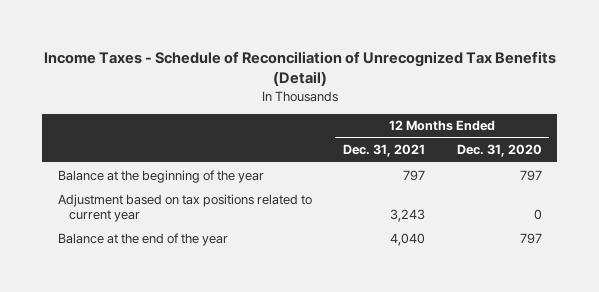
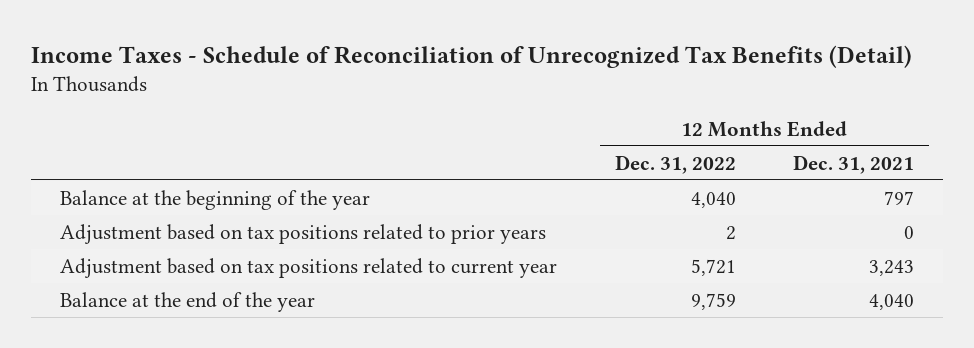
[456,144,542,158] Dec. 31, 2020 -> none
none -> [614,154,736,174] Dec. 31, 2022
none -> [59,223,546,244] Adjustment based on tax positions related to prior years

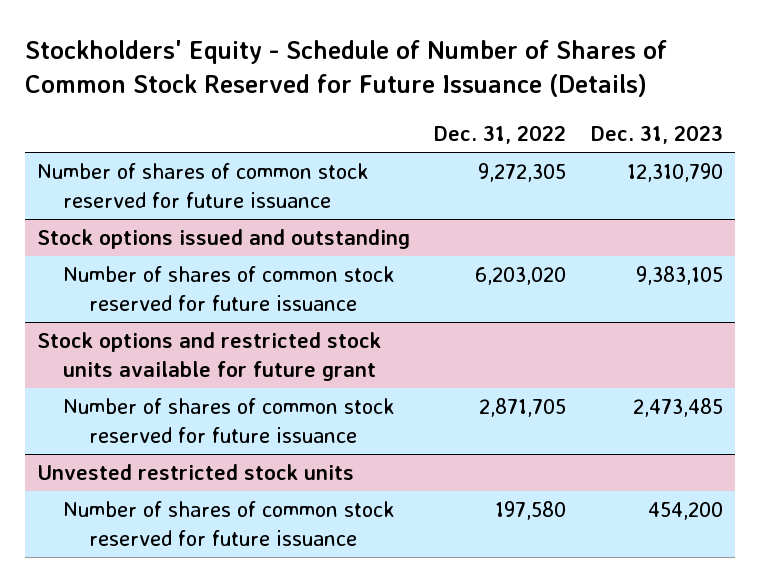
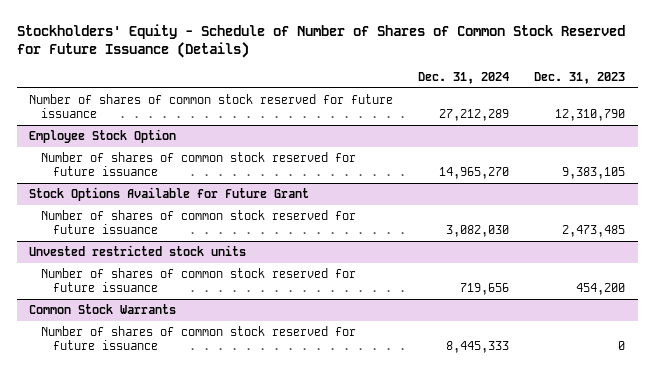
[434,125,567,145] Dec. 31, 2022 -> none
none -> [418,71,510,84] Dec. 31, 2024
[36,229,410,250] Stock options issued and outstanding -> [29,129,177,144] Employee Stock Option
[36,332,381,381] Stock options and restricted stock units available for future grant -> [29,187,310,202] Stock Options Available for Future Grant
none -> [29,304,177,315] Common Stock Warrants
none -> [41,326,357,351] Number of shares of common stock reserved for future issuance

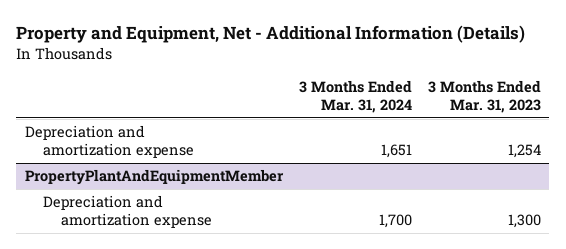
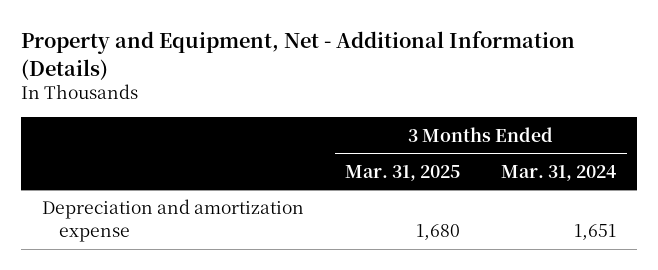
[428,79,542,113] 3 Months Ended Mar. 31, 2023 -> none
none -> [345,164,461,181] Mar. 31, 2025
[24,169,284,186] PropertyPlantAndEquipmentMember -> none
[42,195,212,229] Depreciation and amortization expense -> none

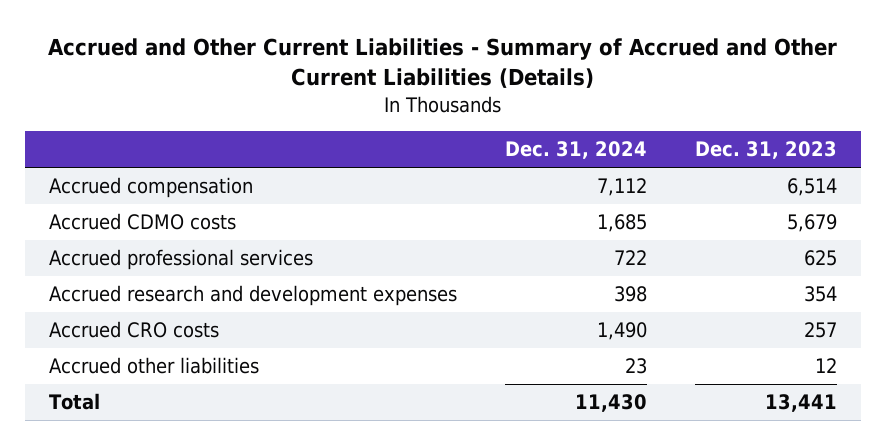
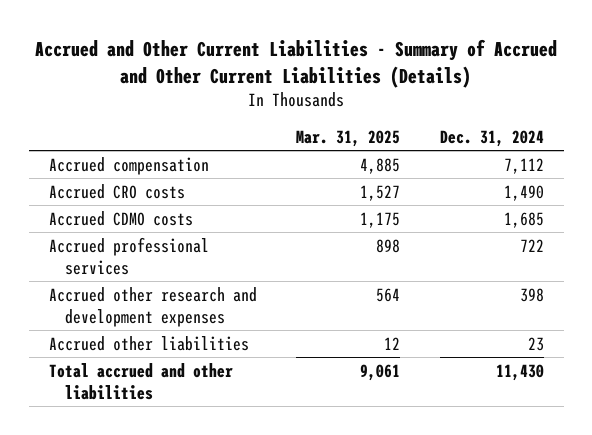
[694,141,837,160] Dec. 31, 2023 -> none
none -> [296,129,401,147] Mar. 31, 2025
[49,321,220,339] Accrued CRO costs -> [48,183,185,199] Accrued CRO costs
[49,285,458,307] Accrued research and development expenses -> [48,286,257,327] Accrued other research and development expenses
[49,393,101,411] Total -> [48,362,233,400] Total accrued and other liabilities

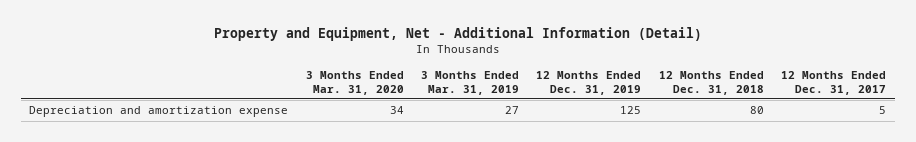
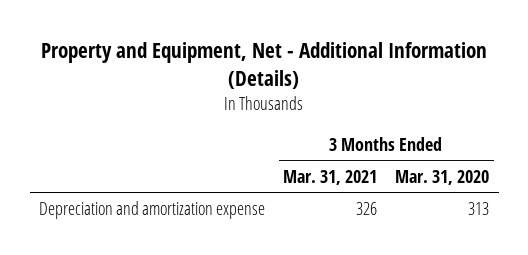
[213,27,702,42] Property and Equipment, Net - Additional Information (Detail) -> [41,41,488,90] Property and Equipment, Net - Additional Information (Details)
[421,70,520,95] 3 Months Ended Mar. 31, 2019 -> none
[536,70,642,95] 12 Months Ended Dec. 31, 2019 -> none
[658,70,764,95] 12 Months Ended Dec. 31, 2018 -> none
[781,70,887,95] 12 Months Ended Dec. 31, 2017 -> none
none -> [283,169,378,185] Mar. 31, 2021
[389,106,404,115] 34 -> [468,202,490,216] 313

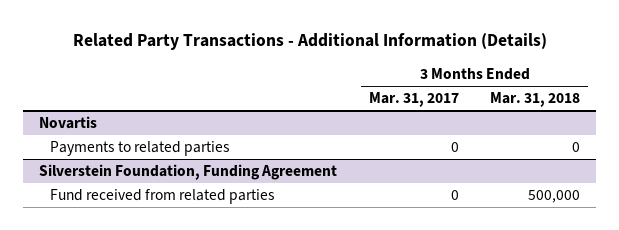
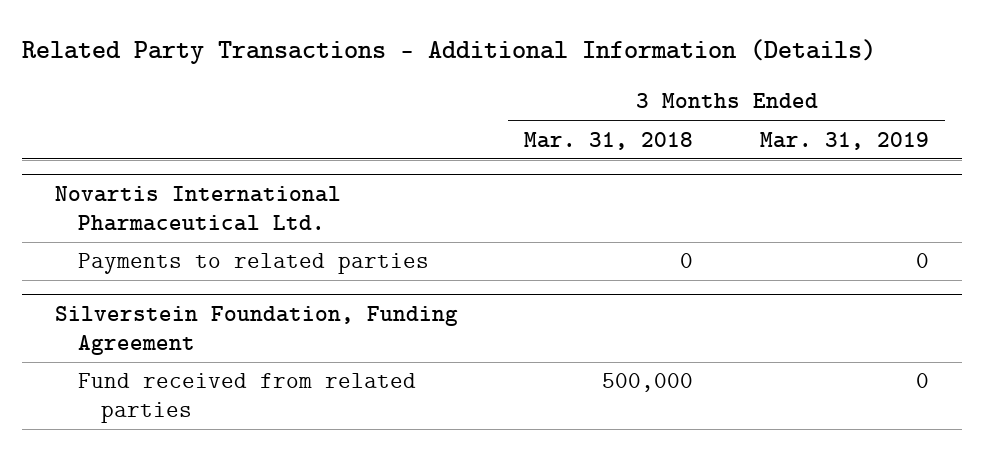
[368,92,459,108] Mar. 31, 2017 -> none
none -> [759,131,929,150] Mar. 31, 2019
[38,116,97,130] Novartis -> [55,185,342,231] Novartis International Pharmaceutical Ltd.

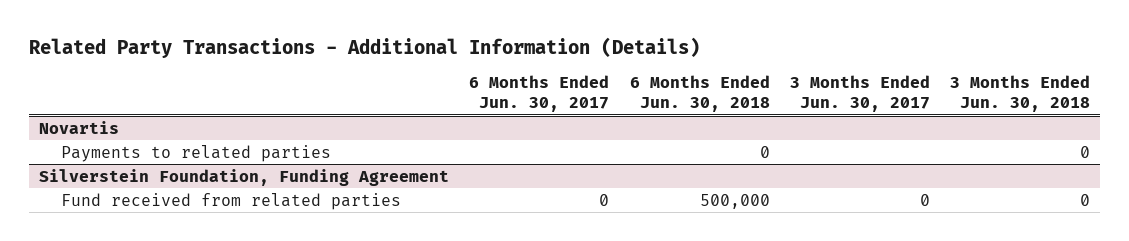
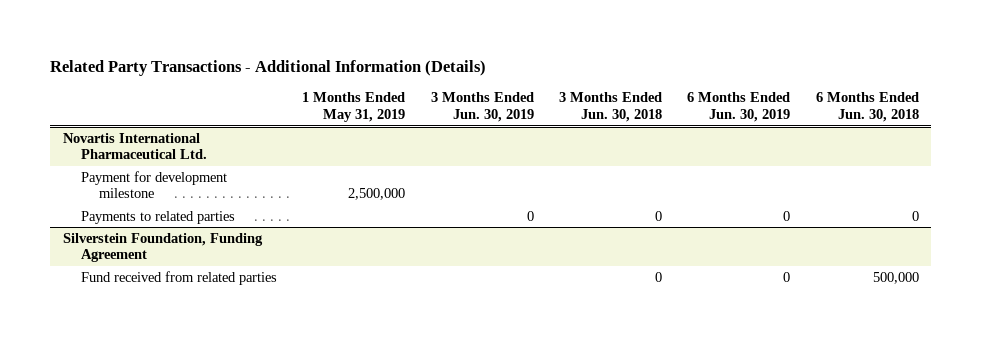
[469,74,610,112] 6 Months Ended Jun. 30, 2017 -> none
[790,74,931,112] 3 Months Ended Jun. 30, 2017 -> none
none -> [302,92,406,123] 1 Months Ended May 31, 2019
none -> [430,92,534,123] 3 Months Ended Jun. 30, 2019
none -> [687,92,791,123] 6 Months Ended Jun. 30, 2019
[39,120,120,134] Novartis -> [62,132,207,160] Novartis International Pharmaceutical Ltd.
none -> [80,170,227,199] Payment for development milestone

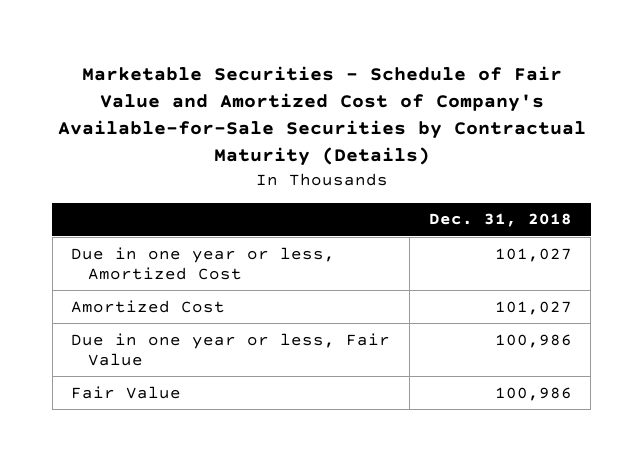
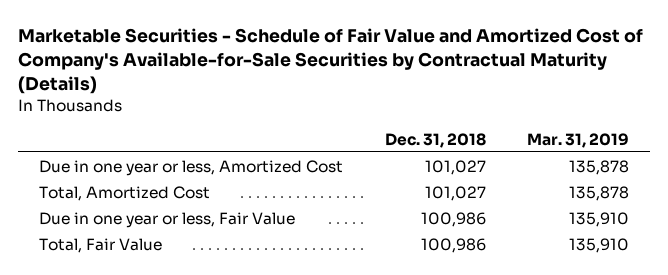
none -> [527,132,630,148] Mar. 31, 2019
[71,299,226,313] Amortized Cost -> [39,185,211,201] Total, Amortized Cost
[71,385,182,399] Fair Value -> [39,237,163,253] Total, Fair Value

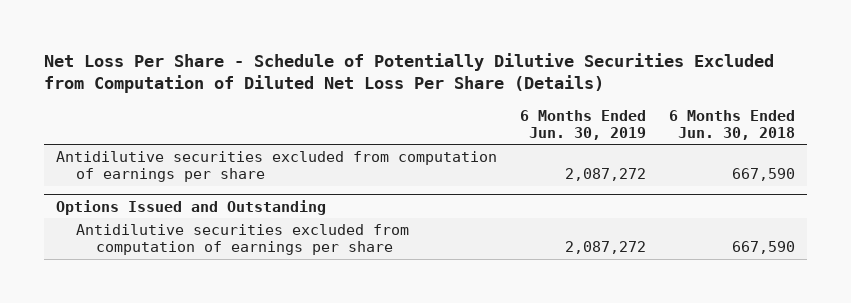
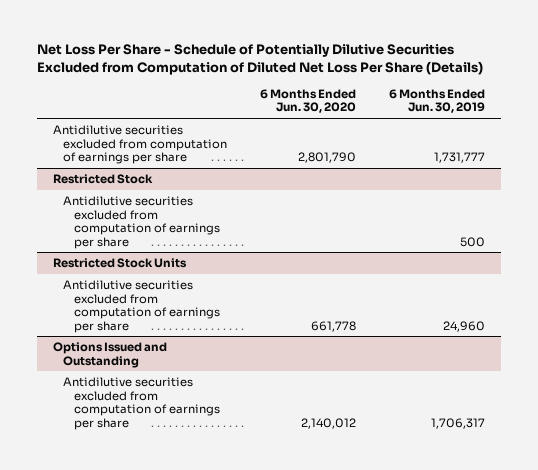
[669,109,796,140] 6 Months Ended Jun. 30, 2018 -> none
none -> [260,88,357,114] 6 Months Ended Jun. 30, 2020
[565,168,647,182] 2,087,272 -> [433,152,485,164] 1,731,777
none -> [52,174,153,185] Restricted Stock
none -> [63,196,220,249] Antidilutive securities excluded from computation of earnings per share
none -> [52,258,187,269] Restricted Stock Units
none -> [63,280,220,333] Antidilutive securities excluded from computation of earnings per share
[565,241,647,255] 2,087,272 -> [430,417,485,429] 1,706,317

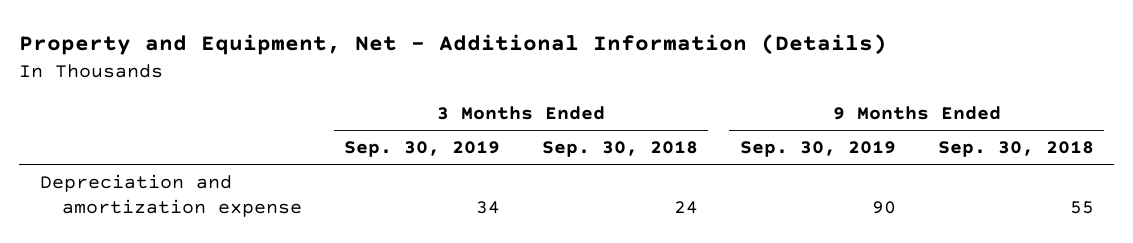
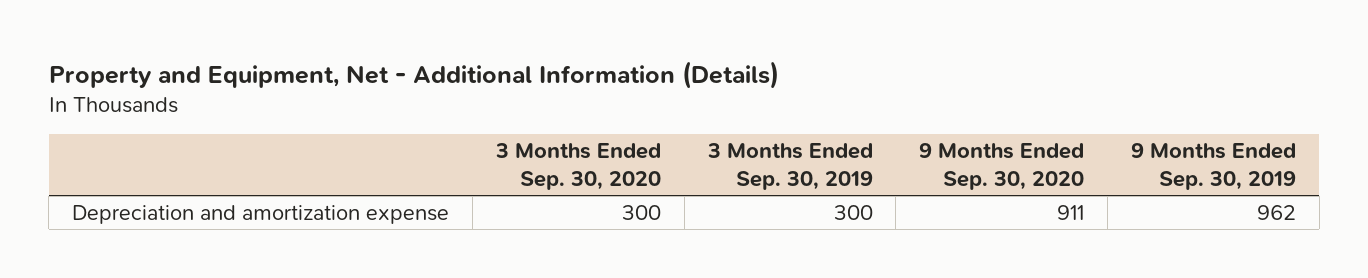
[542,141,699,158] Sep. 30, 2018 -> none
[937,141,1094,158] Sep. 30, 2018 -> none
none -> [494,143,661,190] 3 Months Ended Sep. 30, 2020
none -> [919,143,1085,190] 9 Months Ended Sep. 30, 2020
[476,201,501,215] 34 -> [833,205,873,221] 300
[871,201,896,215] 90 -> [1257,205,1297,221] 962

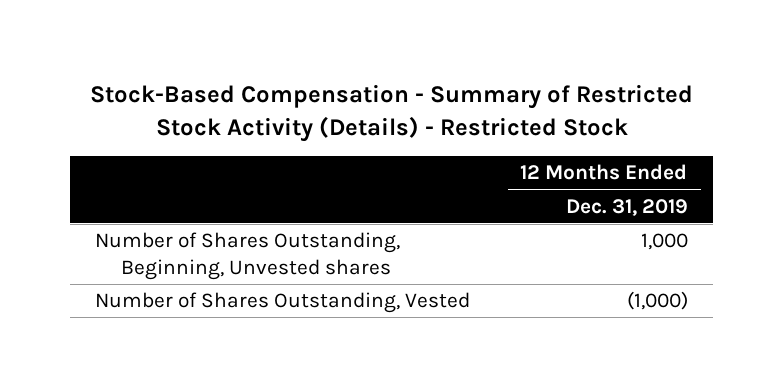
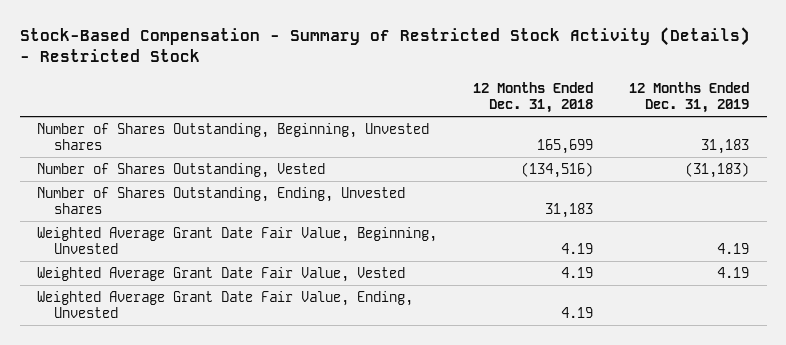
none -> [473,82,594,114] 12 Months Ended Dec. 31, 2018
[640,233,688,251] 1,000 -> [700,139,749,155] 31,183
[626,291,688,311] (1,000) -> [684,161,749,178] (31,183)
none -> [37,186,406,215] Number of Shares Outstanding, Ending, Unvested shares
none -> [37,226,438,255] Weighted Average Grant Date Fair Value, Beginning, Unvested
none -> [37,266,406,282] Weighted Average Grant Date Fair Value, Vested
none -> [37,290,414,319] Weighted Average Grant Date Fair Value, Ending, Unvested

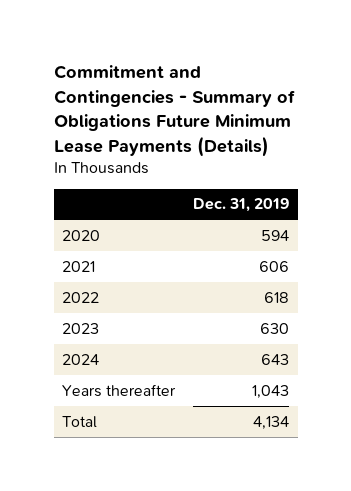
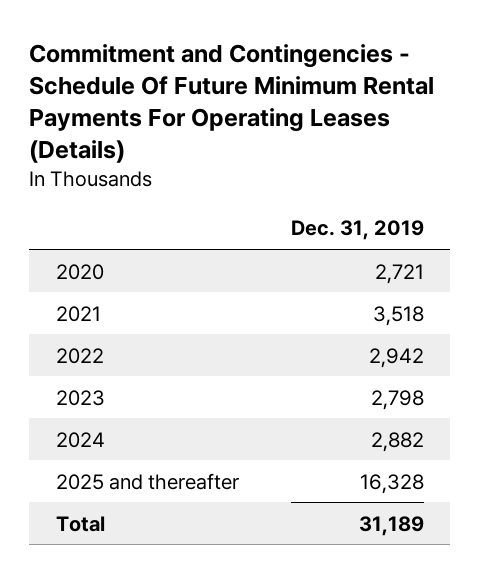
[53,65,295,157] Commitment and Contingencies - Summary of Obligations Future Minimum Lease Payments (Details) -> [29,43,435,164] Commitment and Contingencies - Schedule Of Future Minimum Rental Payments For Operating Leases (Details)
[260,229,289,241] 594 -> [374,263,424,284] 2,721
[258,260,289,272] 606 -> [372,305,424,326] 3,518
[263,291,289,303] 618 -> [368,347,424,368] 2,942
[259,322,289,334] 630 -> [370,389,424,410] 2,798
[260,353,289,365] 643 -> [370,431,424,452] 2,882
[62,383,177,397] Years thereafter -> [55,472,239,490] 2025 and thereafter
[251,384,289,399] 1,043 -> [359,473,424,494] 16,328
[252,415,289,430] 4,134 -> [358,515,424,536] 31,189

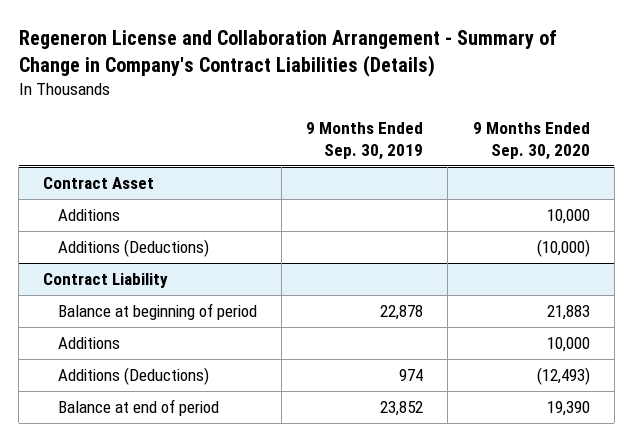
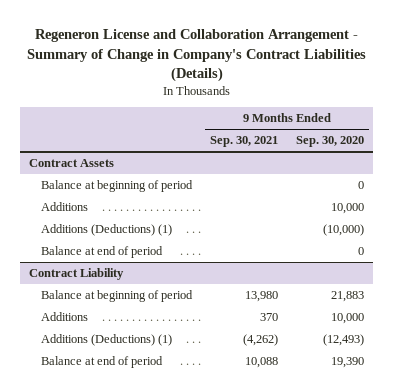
[306,122,424,161] 9 Months Ended Sep. 30, 2019 -> none
none -> [209,136,278,148] Sep. 30, 2021
[43,176,155,189] Contract Asset -> [28,158,114,167] Contract Assets
none -> [40,179,193,192] Balance at beginning of period
[57,238,209,257] Additions (Deductions) -> [40,223,172,236] Additions (Deductions) (1)
none -> [40,245,163,258] Balance at end of period
[57,366,209,385] Additions (Deductions) -> [40,333,172,346] Additions (Deductions) (1)

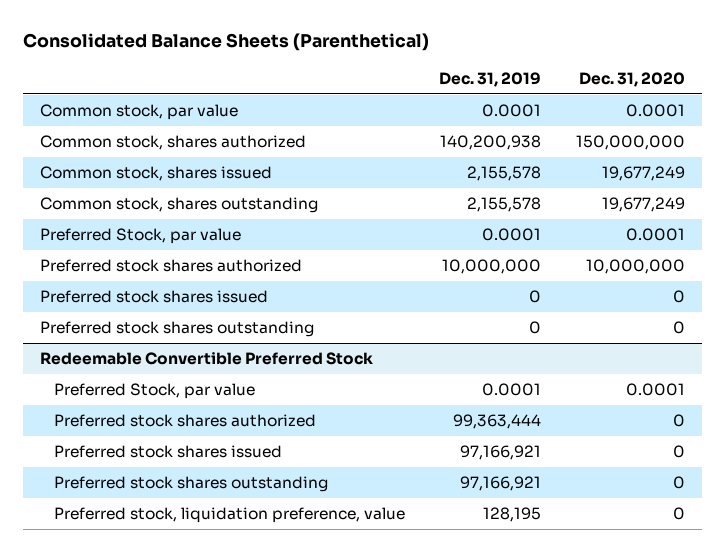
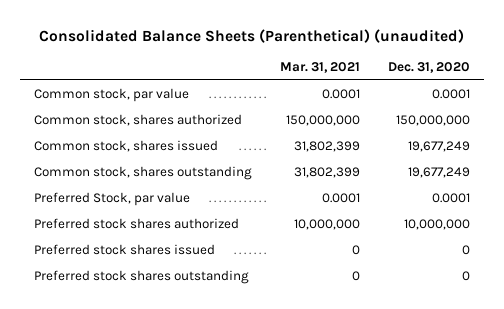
[23,33,430,52] Consolidated Balance Sheets (Parenthetical) -> [39,28,465,43] Consolidated Balance Sheets (Parenthetical) (unaudited)
[439,71,542,87] Dec. 31, 2019 -> none
none -> [280,61,361,73] Mar. 31, 2021
[40,352,374,366] Redeemable Convertible Preferred Stock -> none
[54,383,256,400] Preferred Stock, par value -> none
[54,414,317,428] Preferred stock shares authorized -> none
[54,445,283,459] Preferred stock shares issued -> none
[54,476,329,493] Preferred stock shares outstanding -> none
[54,507,406,524] Preferred stock, liquidation preference, value -> none

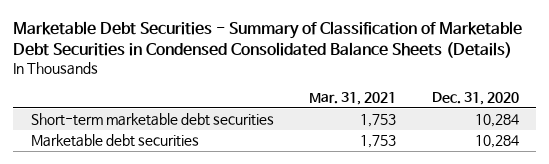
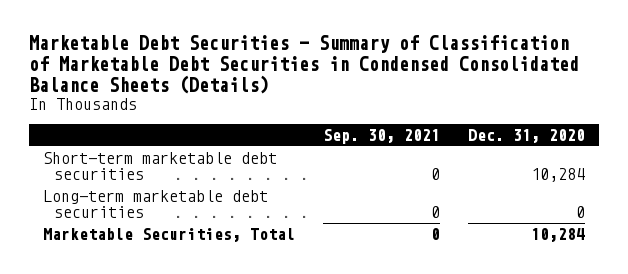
[309,91,397,105] Mar. 31, 2021 -> none
none -> [322,128,440,144] Sep. 30, 2021
none -> [43,190,269,218] Long-term marketable debt securities
[30,134,199,148] Marketable debt securities -> [43,228,296,243] Marketable Securities, Total

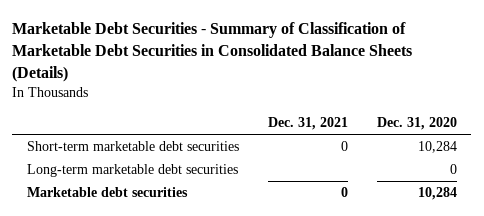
[29,35,580,95] Marketable Debt Securities - Summary of Classification of Marketable Debt Securities in Condensed Consolidated Balance Sheets (Details) -> [12,22,413,83] Marketable Debt Securities - Summary of Classification of Marketable Debt Securities in Consolidated Balance Sheets (Details)
[322,128,440,144] Sep. 30, 2021 -> none
none -> [267,117,348,131] Dec. 31, 2021
[43,228,296,243] Marketable Securities, Total -> [26,186,188,197] Marketable debt securities

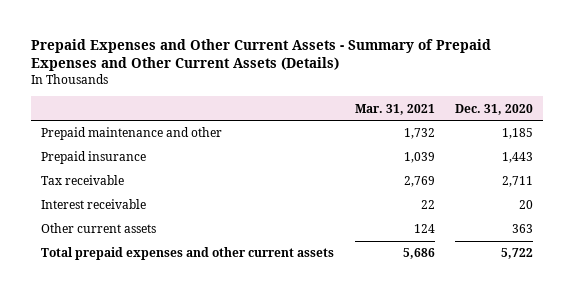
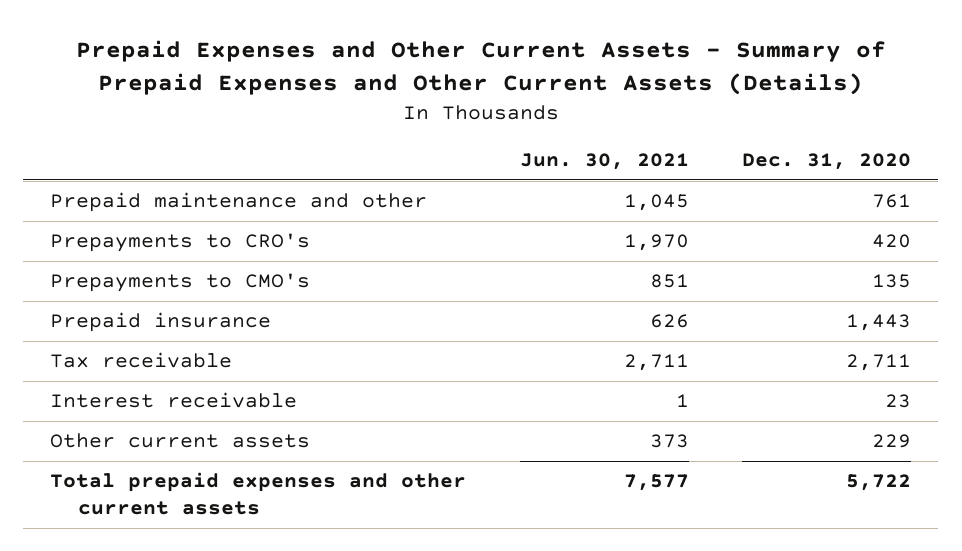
[354,103,435,115] Mar. 31, 2021 -> none
none -> [519,153,689,171] Jun. 30, 2021
[501,128,533,140] 1,185 -> [872,194,912,209] 761
none -> [50,233,311,253] Prepayments to CRO's
none -> [50,273,311,293] Prepayments to CMO's
[518,200,533,210] 20 -> [885,394,912,409] 23
[511,224,533,234] 363 -> [872,434,912,449] 229

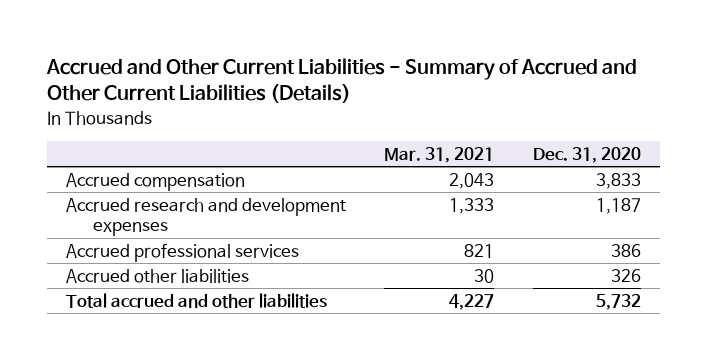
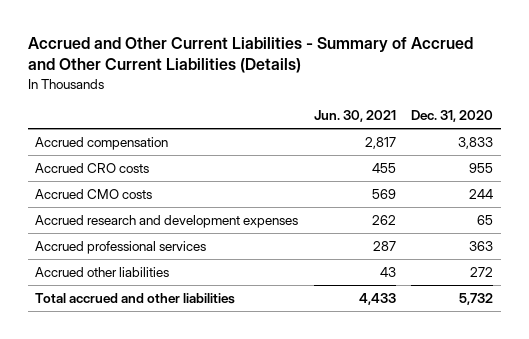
[384,146,495,163] Mar. 31, 2021 -> none
none -> [313,110,396,123] Jun. 30, 2021
none -> [35,162,150,173] Accrued CRO costs
none -> [35,188,153,199] Accrued CMO costs
[595,197,641,214] 1,187 -> [477,214,494,225] 65
[610,243,641,257] 386 -> [469,240,494,251] 363
[610,268,641,282] 326 -> [470,266,494,277] 272

